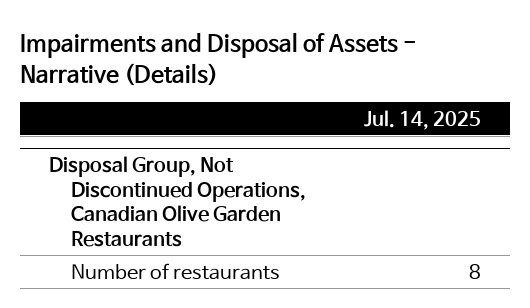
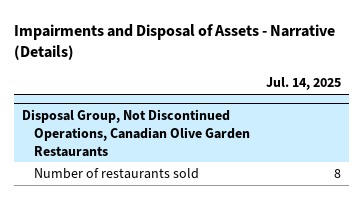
[71,262,281,280] Number of restaurants -> [34,168,200,180] Number of restaurants sold

